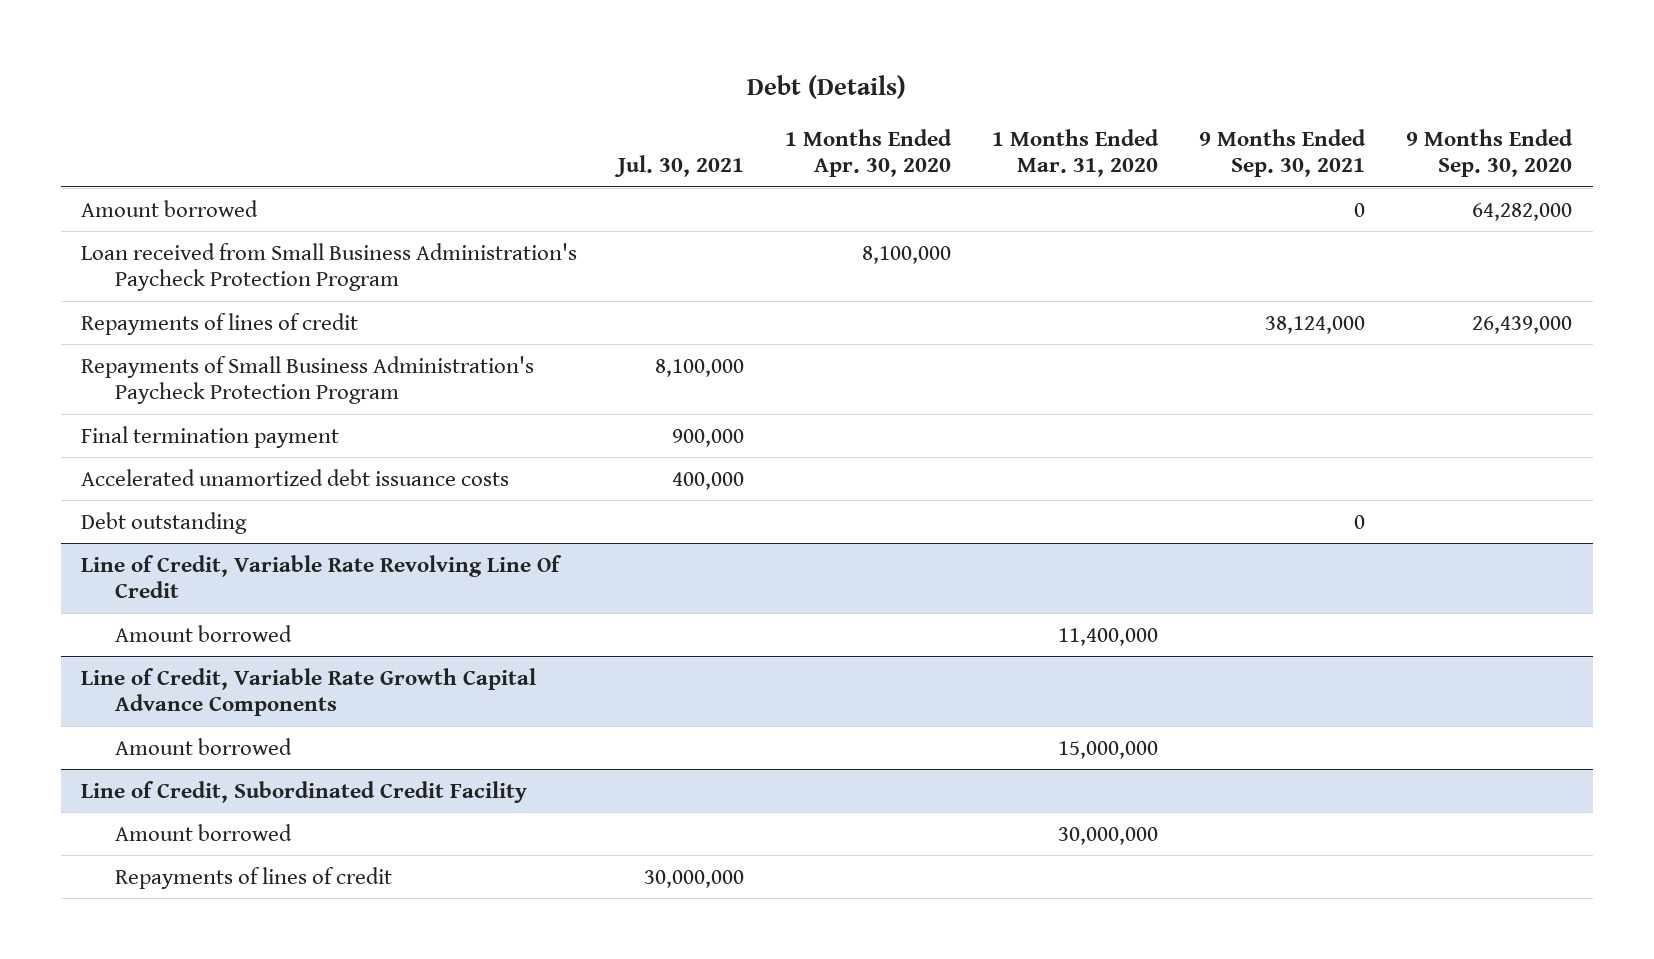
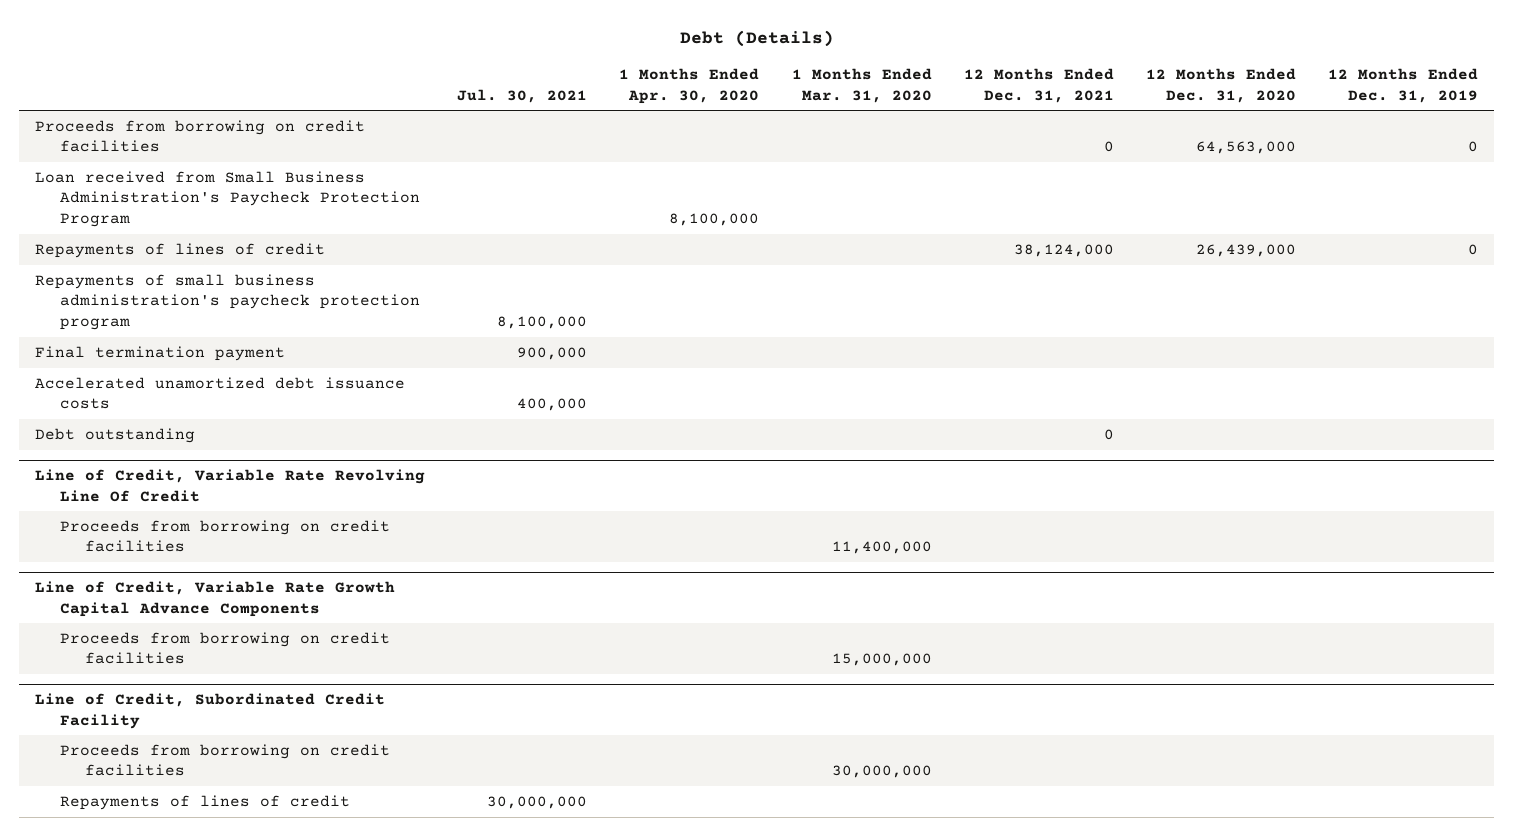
[1199,129,1367,178] 9 Months Ended Sep. 30, 2021 -> none
[1406,129,1574,178] 9 Months Ended Sep. 30, 2020 -> none
none -> [963,68,1114,103] 12 Months Ended Dec. 31, 2021
none -> [1146,68,1297,103] 12 Months Ended Dec. 31, 2020
none -> [1328,68,1479,103] 12 Months Ended Dec. 31, 2019
[81,199,259,217] Amount borrowed -> [35,119,366,153] Proceeds from borrowing on credit facilities
[81,355,535,404] Repayments of Small Business Administration's Paycheck Protection Program -> [35,273,421,330] Repayments of small business administration's paycheck protection program
[115,624,293,642] Amount borrowed -> [60,519,391,553] Proceeds from borrowing on credit facilities
[115,737,293,755] Amount borrowed -> [60,631,391,665] Proceeds from borrowing on credit facilities
[115,823,293,841] Amount borrowed -> [60,743,391,777] Proceeds from borrowing on credit facilities

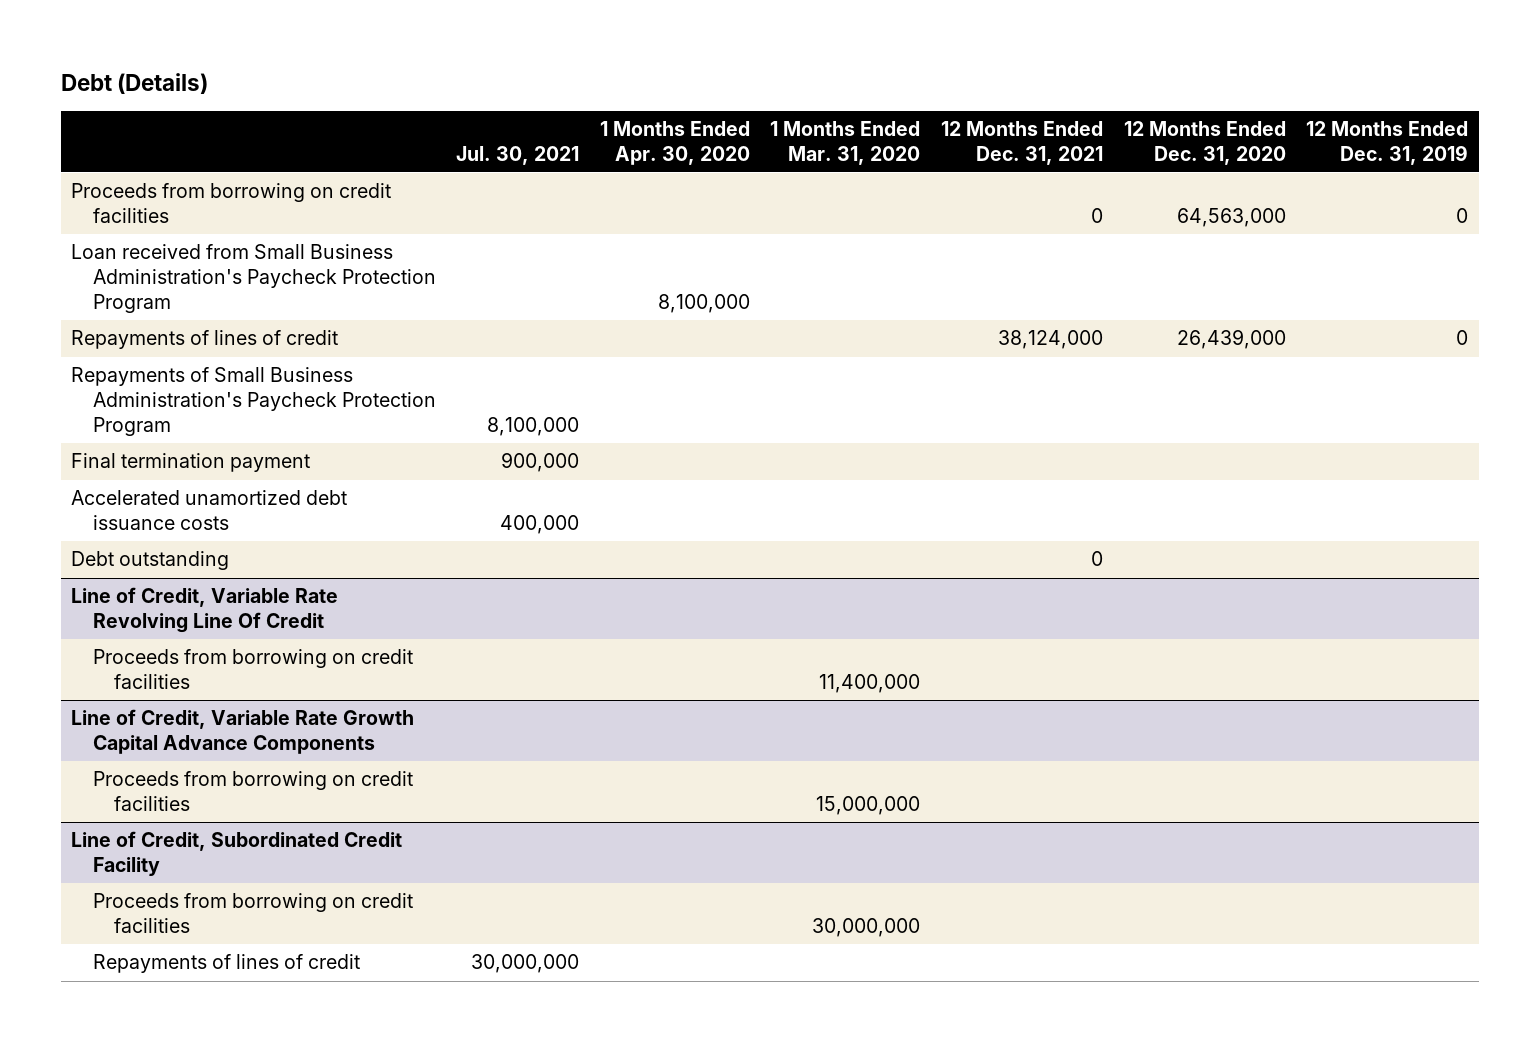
[35,273,421,330] Repayments of small business administration's paycheck protection program -> [71,367,436,436] Repayments of Small Business Administration's Paycheck Protection Program

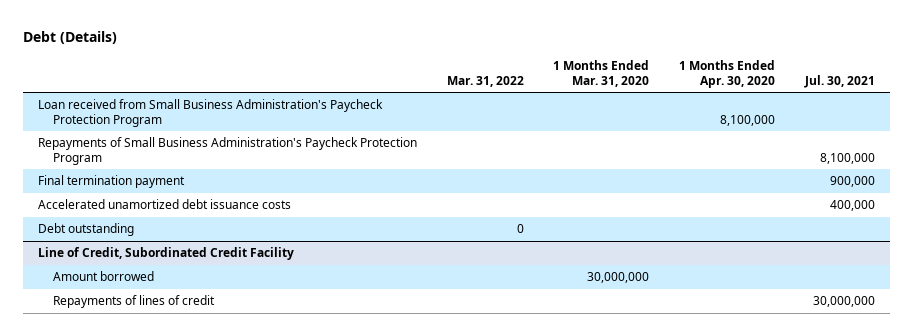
[941,120,1104,165] 12 Months Ended Dec. 31, 2021 -> none
[1123,120,1286,165] 12 Months Ended Dec. 31, 2020 -> none
[1306,120,1469,165] 12 Months Ended Dec. 31, 2019 -> none
none -> [446,76,524,88] Mar. 31, 2022
[71,183,392,224] Proceeds from borrowing on credit facilities -> none
[71,330,339,350] Repayments of lines of credit -> none
[71,587,339,634] Line of Credit, Variable Rate Revolving Line Of Credit -> none
[92,649,413,690] Proceeds from borrowing on credit facilities -> none
[71,709,415,755] Line of Credit, Variable Rate Growth Capital Advance Components -> none
[92,771,413,812] Proceeds from borrowing on credit facilities -> none
[92,893,413,934] Proceeds from borrowing on credit facilities -> [53,271,155,282] Amount borrowed

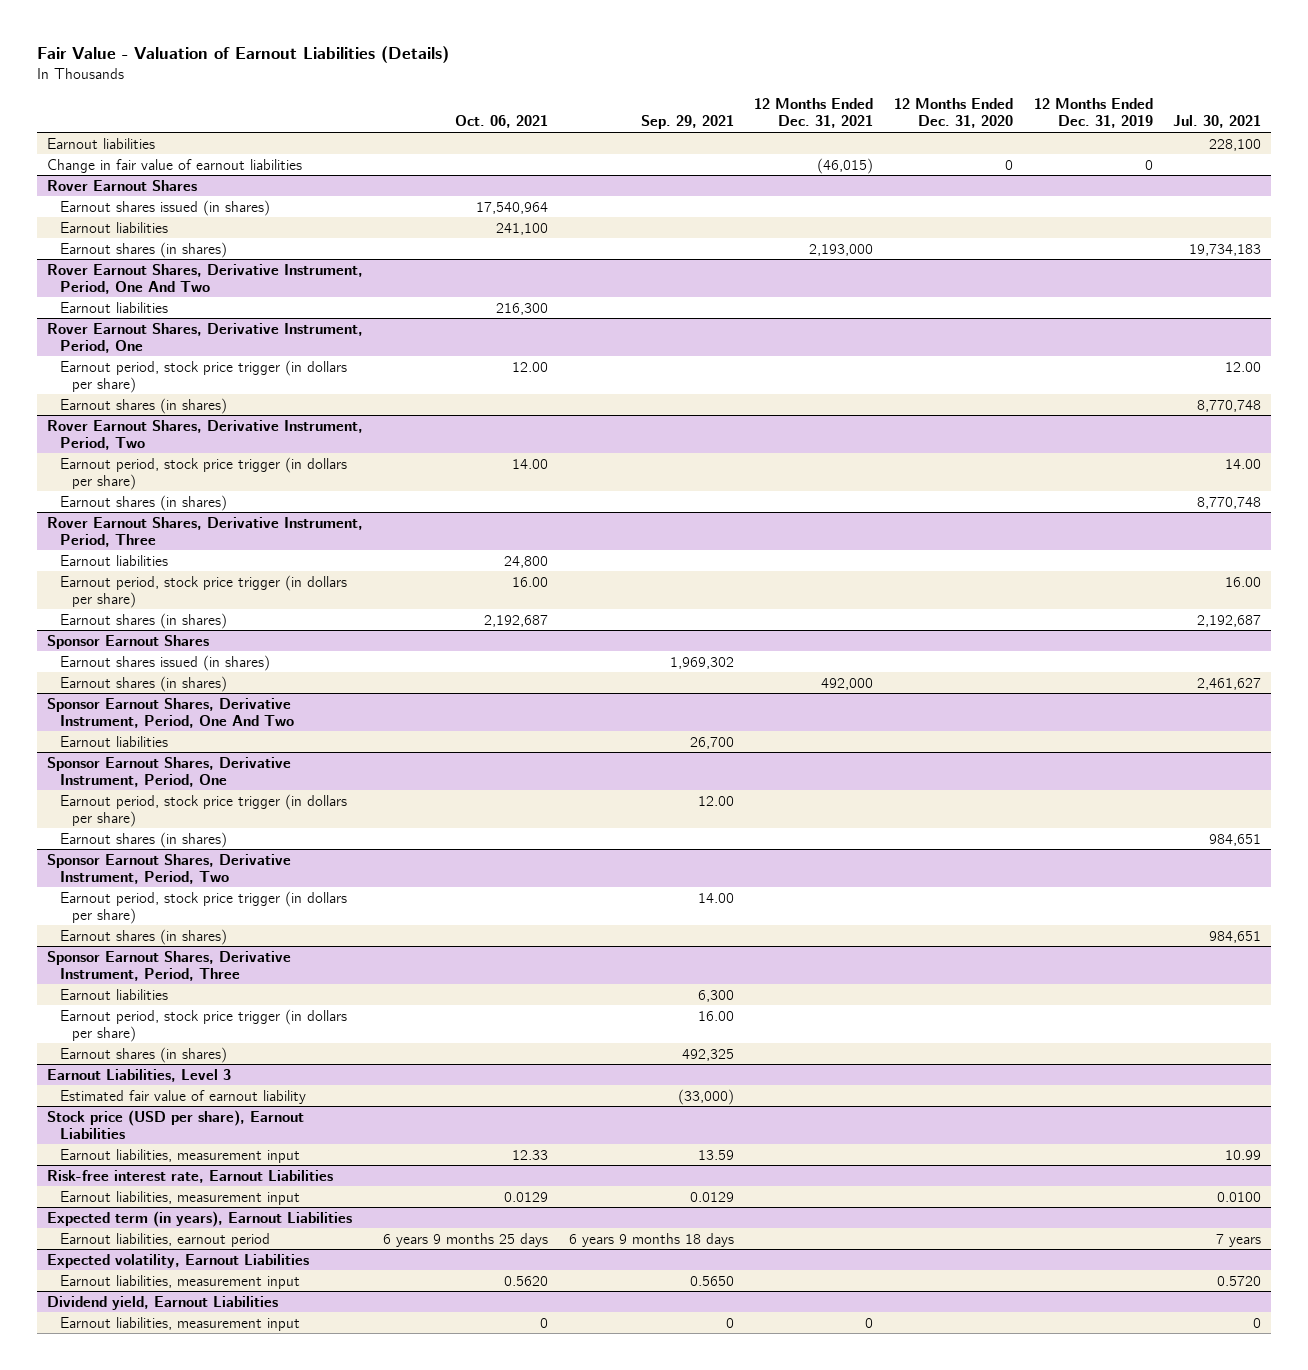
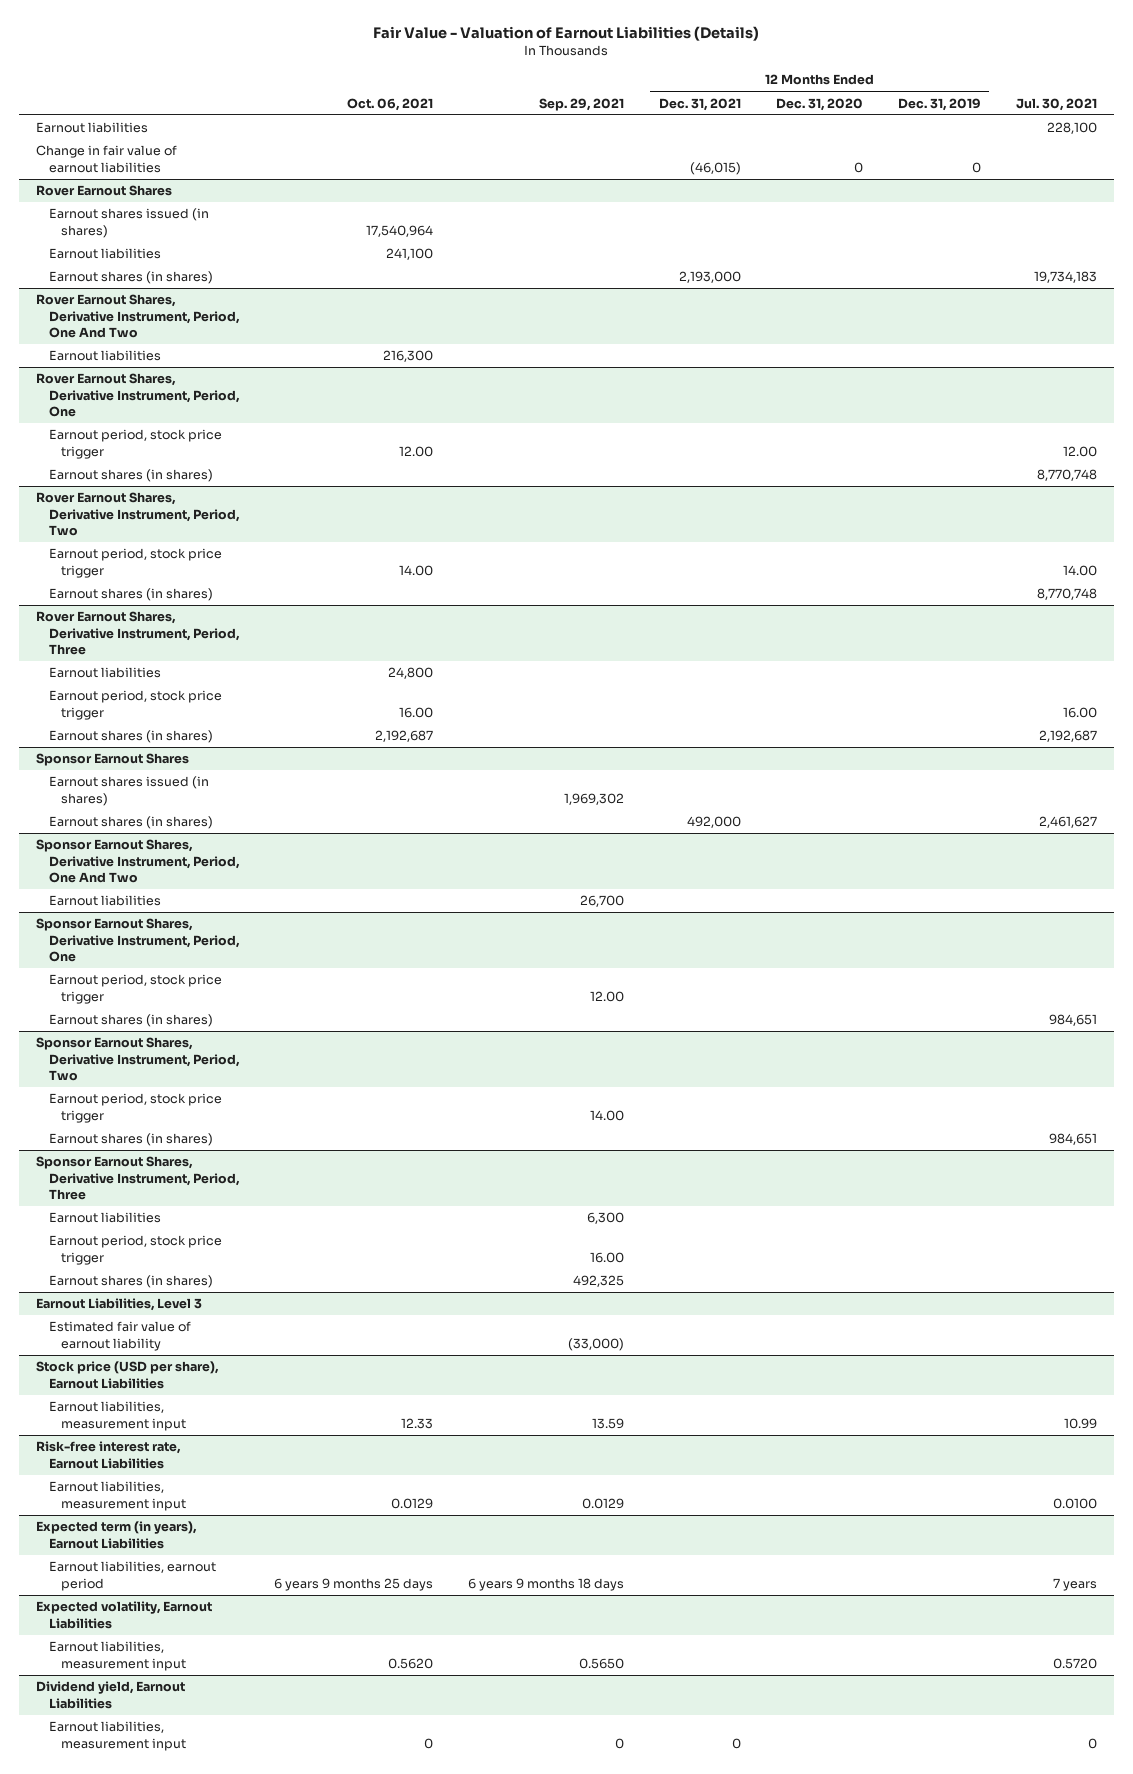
[59,359,347,393] Earnout period, stock price trigger (in dollars per share) -> [48,429,222,459] Earnout period, stock price trigger
[59,456,347,490] Earnout period, stock price trigger (in dollars per share) -> [48,548,222,578] Earnout period, stock price trigger
[59,574,347,608] Earnout period, stock price trigger (in dollars per share) -> [48,690,222,720] Earnout period, stock price trigger
[59,793,347,827] Earnout period, stock price trigger (in dollars per share) -> [48,974,222,1004] Earnout period, stock price trigger
[59,890,347,924] Earnout period, stock price trigger (in dollars per share) -> [48,1093,222,1123] Earnout period, stock price trigger
[59,1008,347,1042] Earnout period, stock price trigger (in dollars per share) -> [48,1235,222,1265] Earnout period, stock price trigger

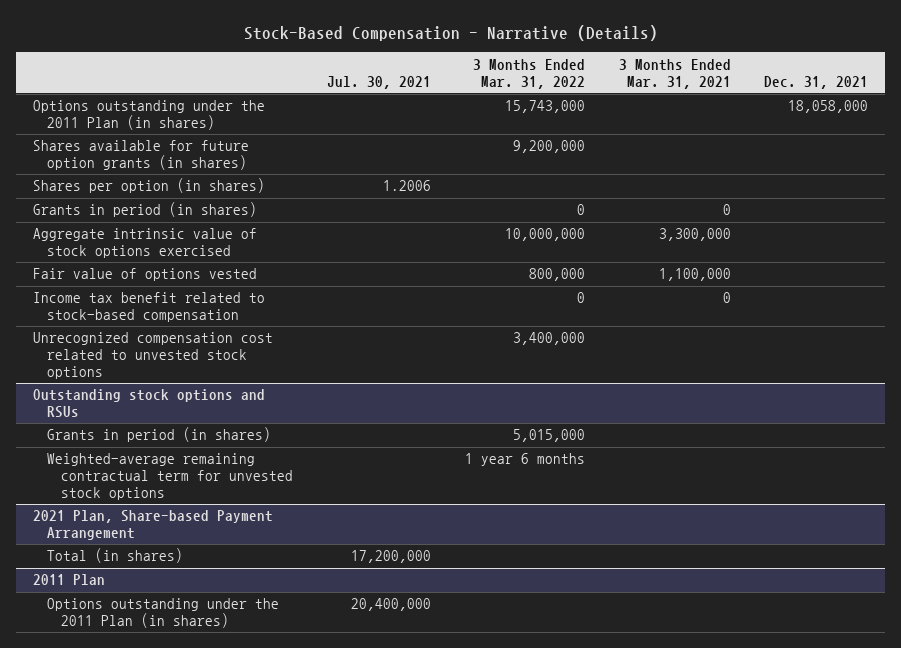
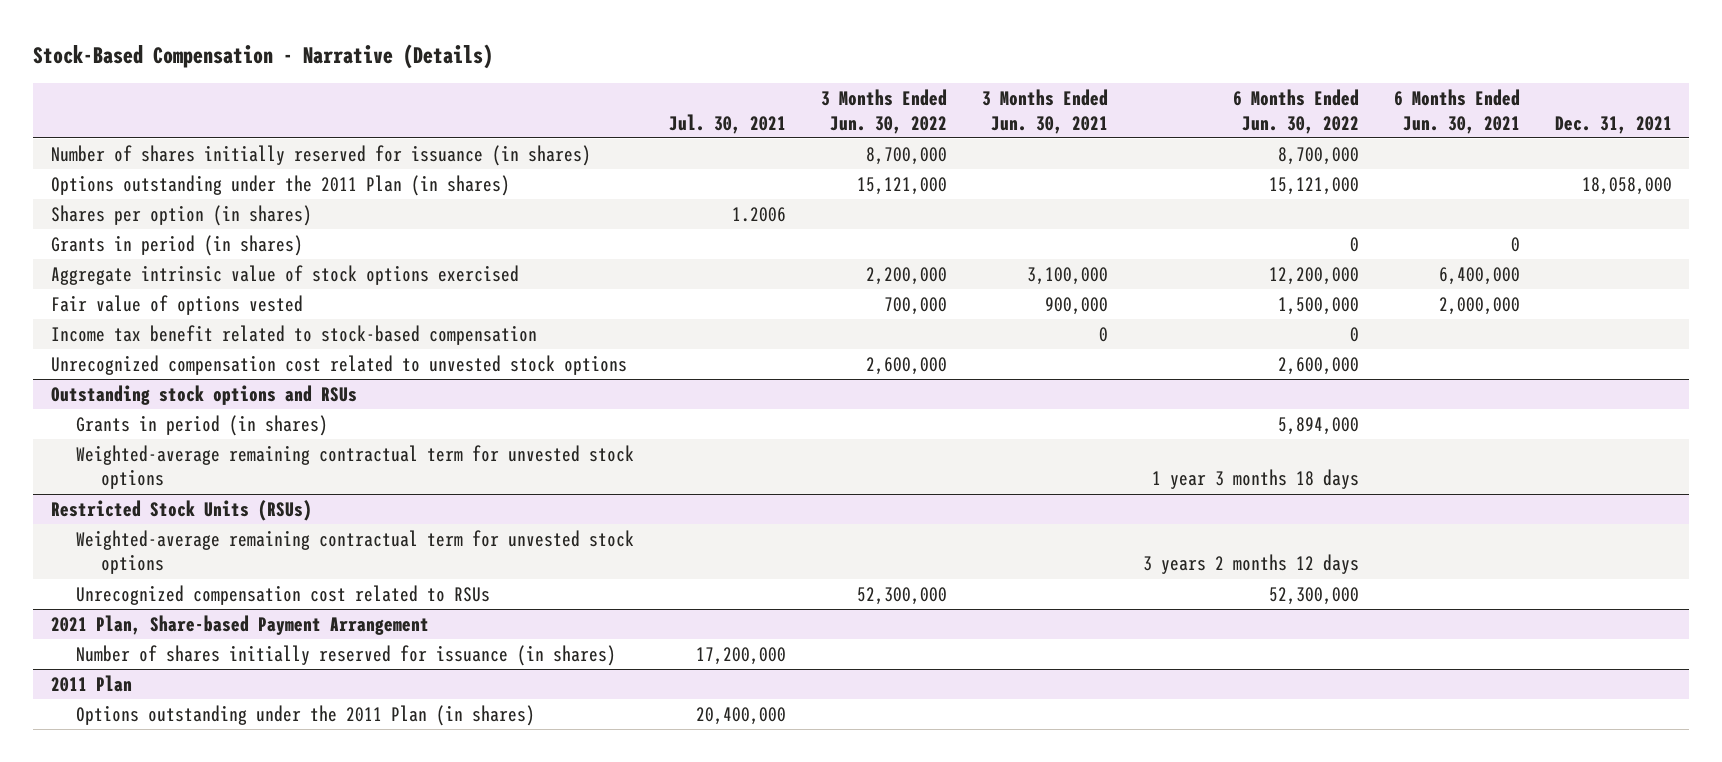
[472,58,585,89] 3 Months Ended Mar. 31, 2022 -> none
[618,58,731,89] 3 Months Ended Mar. 31, 2021 -> none
none -> [820,88,947,134] 3 Months Ended Jun. 30, 2022
none -> [981,88,1108,134] 3 Months Ended Jun. 30, 2021
none -> [1232,88,1359,134] 6 Months Ended Jun. 30, 2022
none -> [1393,88,1520,134] 6 Months Ended Jun. 30, 2021
none -> [50,144,591,166] Number of shares initially reserved for issuance (in shares)
[32,140,249,171] Shares available for future option grants (in shares) -> none
none -> [50,499,312,521] Restricted Stock Units (RSUs)
none -> [75,529,634,575] Weighted-average remaining contractual term for unvested stock options
none -> [75,584,490,605] Unrecognized compensation cost related to RSUs
[47,548,184,564] Total (in shares) -> [75,644,616,666] Number of shares initially reserved for issuance (in shares)

